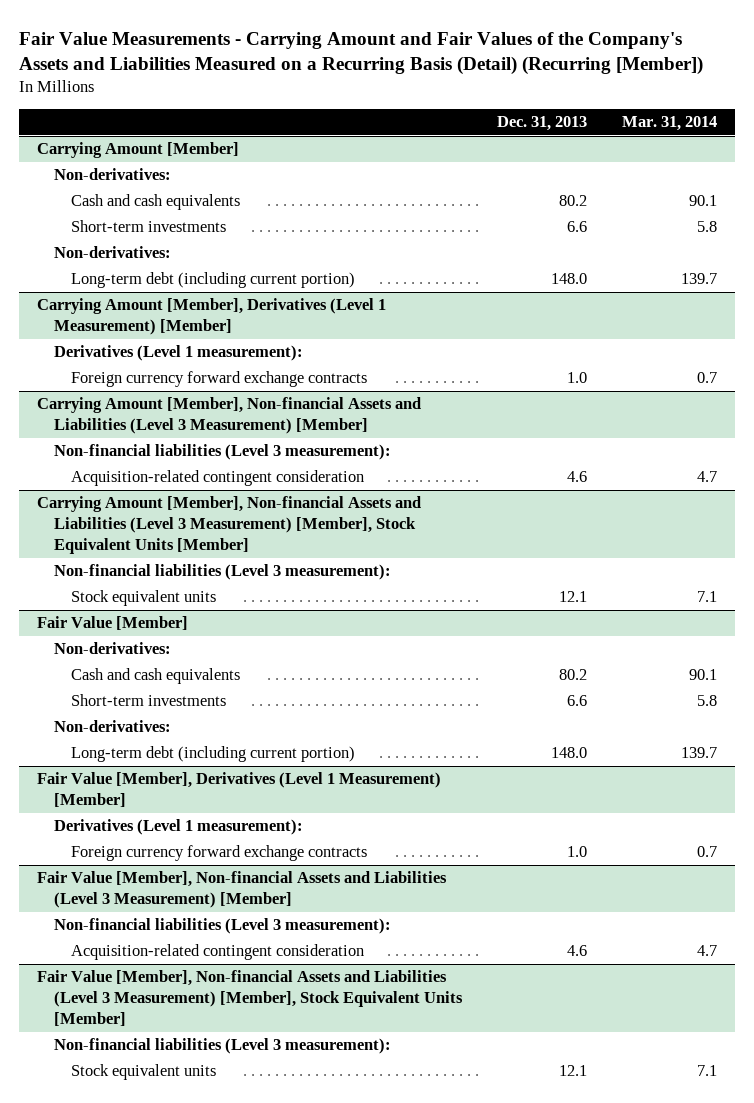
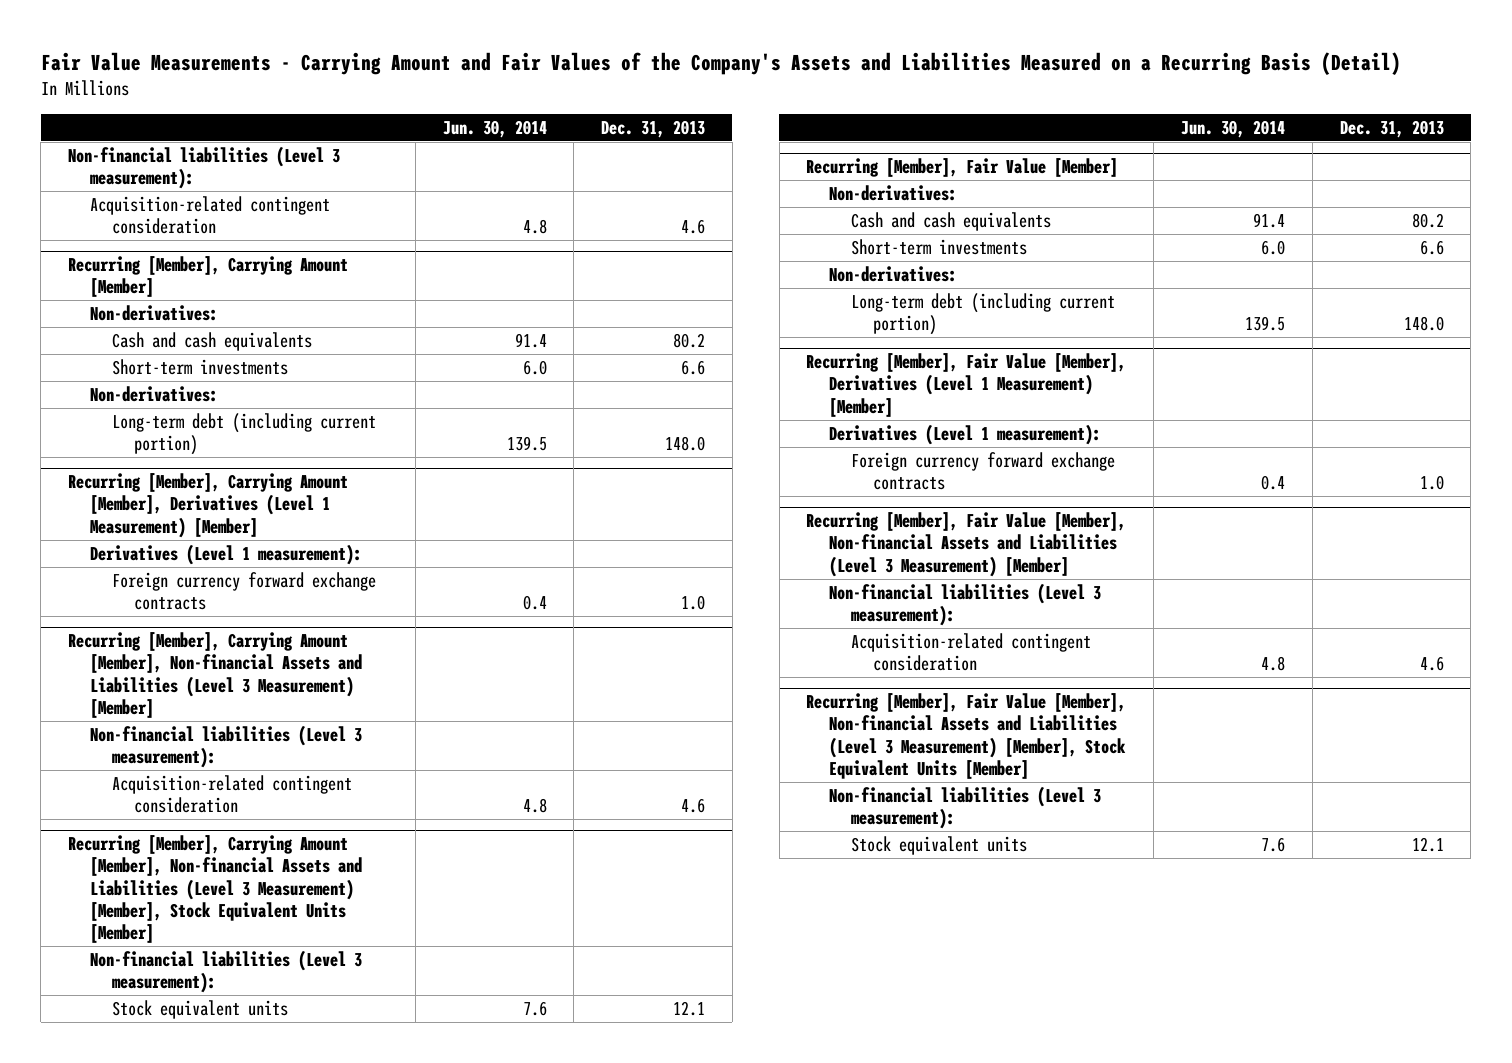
[18,31,703,76] Fair Value Measurements - Carrying Amount and Fair Values of the Company's Assets and Liabilities Measured on a Recurring Basis (Detail) (Recurring [Member]) -> [40,51,1401,75] Fair Value Measurements - Carrying Amount and Fair Values of the Company's Assets and Liabilities Measured on a Recurring Basis (Detail)
[622,116,718,132] Mar. 31, 2014 -> none
none -> [442,119,547,138] Jun. 30, 2014
none -> [68,146,341,190] Non-financial liabilities (Level 3 measurement):
none -> [90,196,331,235] Acquisition-related contingent consideration
[36,142,239,159] Carrying Amount [Member] -> [68,256,349,298] Recurring [Member], Carrying Amount [Member]
[36,298,386,336] Carrying Amount [Member], Derivatives (Level 1 Measurement) [Member] -> [68,473,349,538] Recurring [Member], Carrying Amount [Member], Derivatives (Level 1 Measurement) [Member]
[36,397,421,435] Carrying Amount [Member], Non-financial Assets and Liabilities (Level 3 Measurement) [Member] -> [68,632,363,718] Recurring [Member], Carrying Amount [Member], Non-financial Assets and Liabilities (Level 3 Measurement) [Member]
[36,496,421,555] Carrying Amount [Member], Non-financial Assets and Liabilities (Level 3 Measurement) [Member], Stock Equivalent Units [Member] -> [68,835,363,944] Recurring [Member], Carrying Amount [Member], Non-financial Assets and Liabilities (Level 3 Measurement) [Member], Stock Equivalent Units [Member]
[36,616,188,631] Fair Value [Member] -> [806,158,1119,178] Recurring [Member], Fair Value [Member]
[36,772,441,808] Fair Value [Member], Derivatives (Level 1 Measurement) [Member] -> [806,353,1127,417] Recurring [Member], Fair Value [Member], Derivatives (Level 1 Measurement) [Member]
[36,871,447,909] Fair Value [Member], Non-financial Assets and Liabilities (Level 3 Measurement) [Member] -> [806,512,1127,577] Recurring [Member], Fair Value [Member], Non-financial Assets and Liabilities (Level 3 Measurement) [Member]
[36,970,463,1027] Fair Value [Member], Non-financial Assets and Liabilities (Level 3 Measurement) [Member], Stock Equivalent Units [Member] -> [806,693,1127,779] Recurring [Member], Fair Value [Member], Non-financial Assets and Liabilities (Level 3 Measurement) [Member], Stock Equivalent Units [Member]

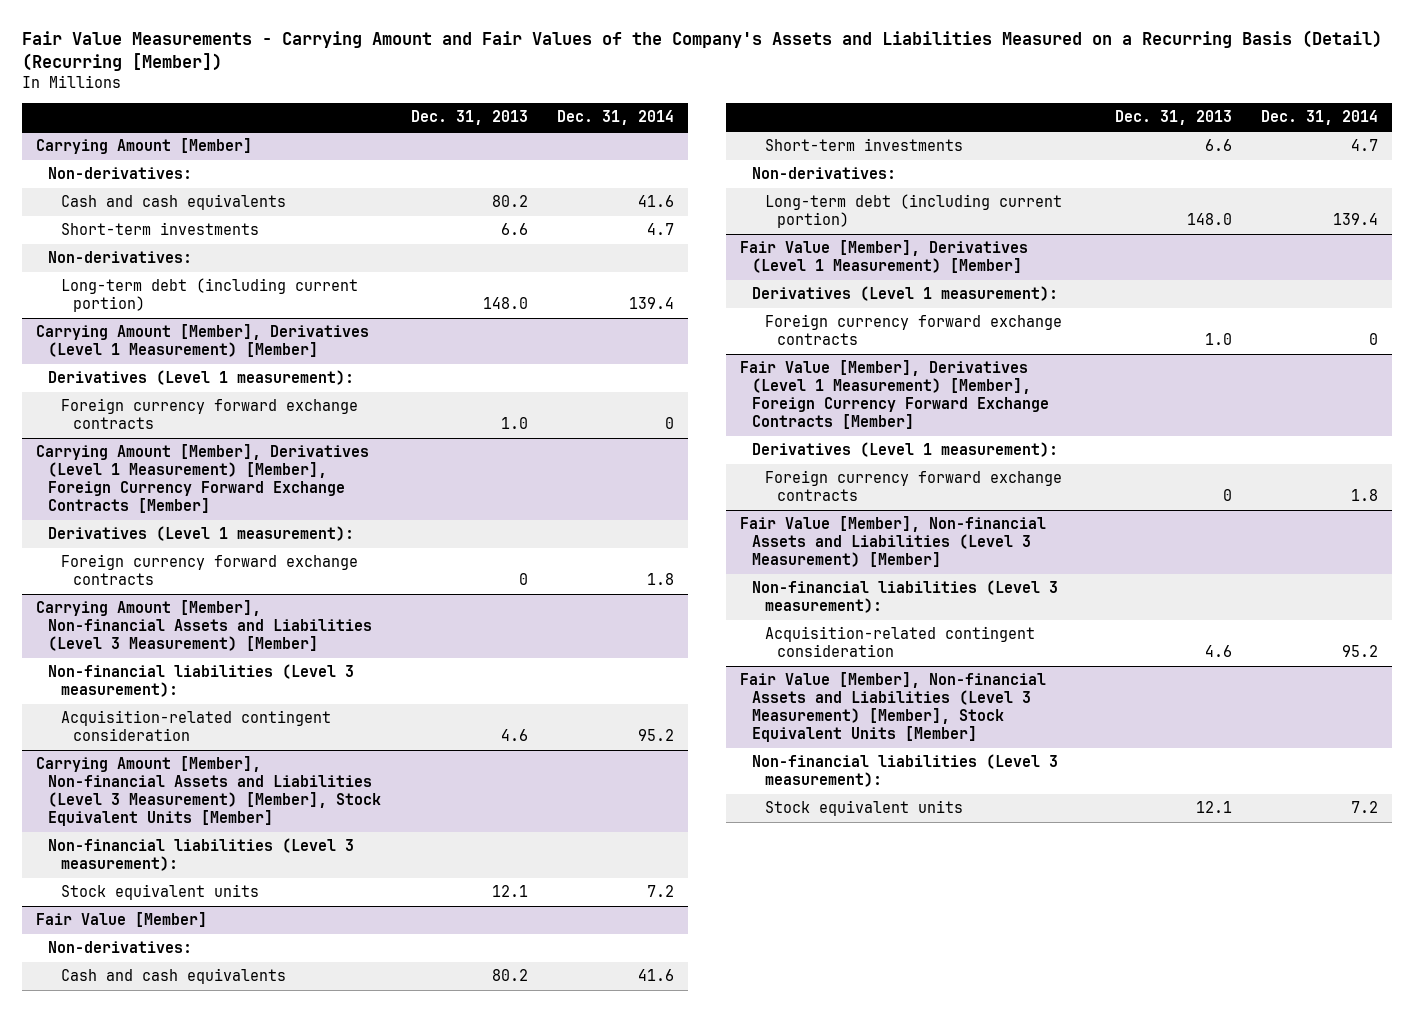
[40,51,1401,75] Fair Value Measurements - Carrying Amount and Fair Values of the Company's Assets and Liabilities Measured on a Recurring Basis (Detail) -> [21,29,1382,71] Fair Value Measurements - Carrying Amount and Fair Values of the Company's Assets and Liabilities Measured on a Recurring Basis (Detail) (Recurring [Member])
[442,119,547,138] Jun. 30, 2014 -> none
none -> [556,110,674,126] Dec. 31, 2014
[68,146,341,190] Non-financial liabilities (Level 3 measurement): -> none
[90,196,331,235] Acquisition-related contingent consideration -> none
[68,256,349,298] Recurring [Member], Carrying Amount [Member] -> [36,138,253,155] Carrying Amount [Member]
[68,473,349,538] Recurring [Member], Carrying Amount [Member], Derivatives (Level 1 Measurement) [Member] -> [36,324,370,358] Carrying Amount [Member], Derivatives (Level 1 Measurement) [Member]
none -> [36,444,370,514] Carrying Amount [Member], Derivatives (Level 1 Measurement) [Member], Foreign Currency Forward Exchange Contracts [Member]
none -> [48,526,355,542] Derivatives (Level 1 measurement):
none -> [60,554,358,586] Foreign currency forward exchange contracts
[68,632,363,718] Recurring [Member], Carrying Amount [Member], Non-financial Assets and Liabilities (Level 3 Measurement) [Member] -> [36,600,373,652] Carrying Amount [Member], Non-financial Assets and Liabilities (Level 3 Measurement) [Member]
[68,835,363,944] Recurring [Member], Carrying Amount [Member], Non-financial Assets and Liabilities (Level 3 Measurement) [Member], Stock Equivalent Units [Member] -> [36,756,382,827] Carrying Amount [Member], Non-financial Assets and Liabilities (Level 3 Measurement) [Member], Stock Equivalent Units [Member]
[806,158,1119,178] Recurring [Member], Fair Value [Member] -> [36,912,208,928] Fair Value [Member]
[806,353,1127,417] Recurring [Member], Fair Value [Member], Derivatives (Level 1 Measurement) [Member] -> [740,240,1029,274] Fair Value [Member], Derivatives (Level 1 Measurement) [Member]
none -> [740,360,1050,430] Fair Value [Member], Derivatives (Level 1 Measurement) [Member], Foreign Currency Forward Exchange Contracts [Member]
none -> [752,442,1059,458] Derivatives (Level 1 measurement):
none -> [764,470,1062,502] Foreign currency forward exchange contracts
[806,512,1127,577] Recurring [Member], Fair Value [Member], Non-financial Assets and Liabilities (Level 3 Measurement) [Member] -> [740,516,1047,568] Fair Value [Member], Non-financial Assets and Liabilities (Level 3 Measurement) [Member]
[806,693,1127,779] Recurring [Member], Fair Value [Member], Non-financial Assets and Liabilities (Level 3 Measurement) [Member], Stock Equivalent Units [Member] -> [740,672,1047,743] Fair Value [Member], Non-financial Assets and Liabilities (Level 3 Measurement) [Member], Stock Equivalent Units [Member]

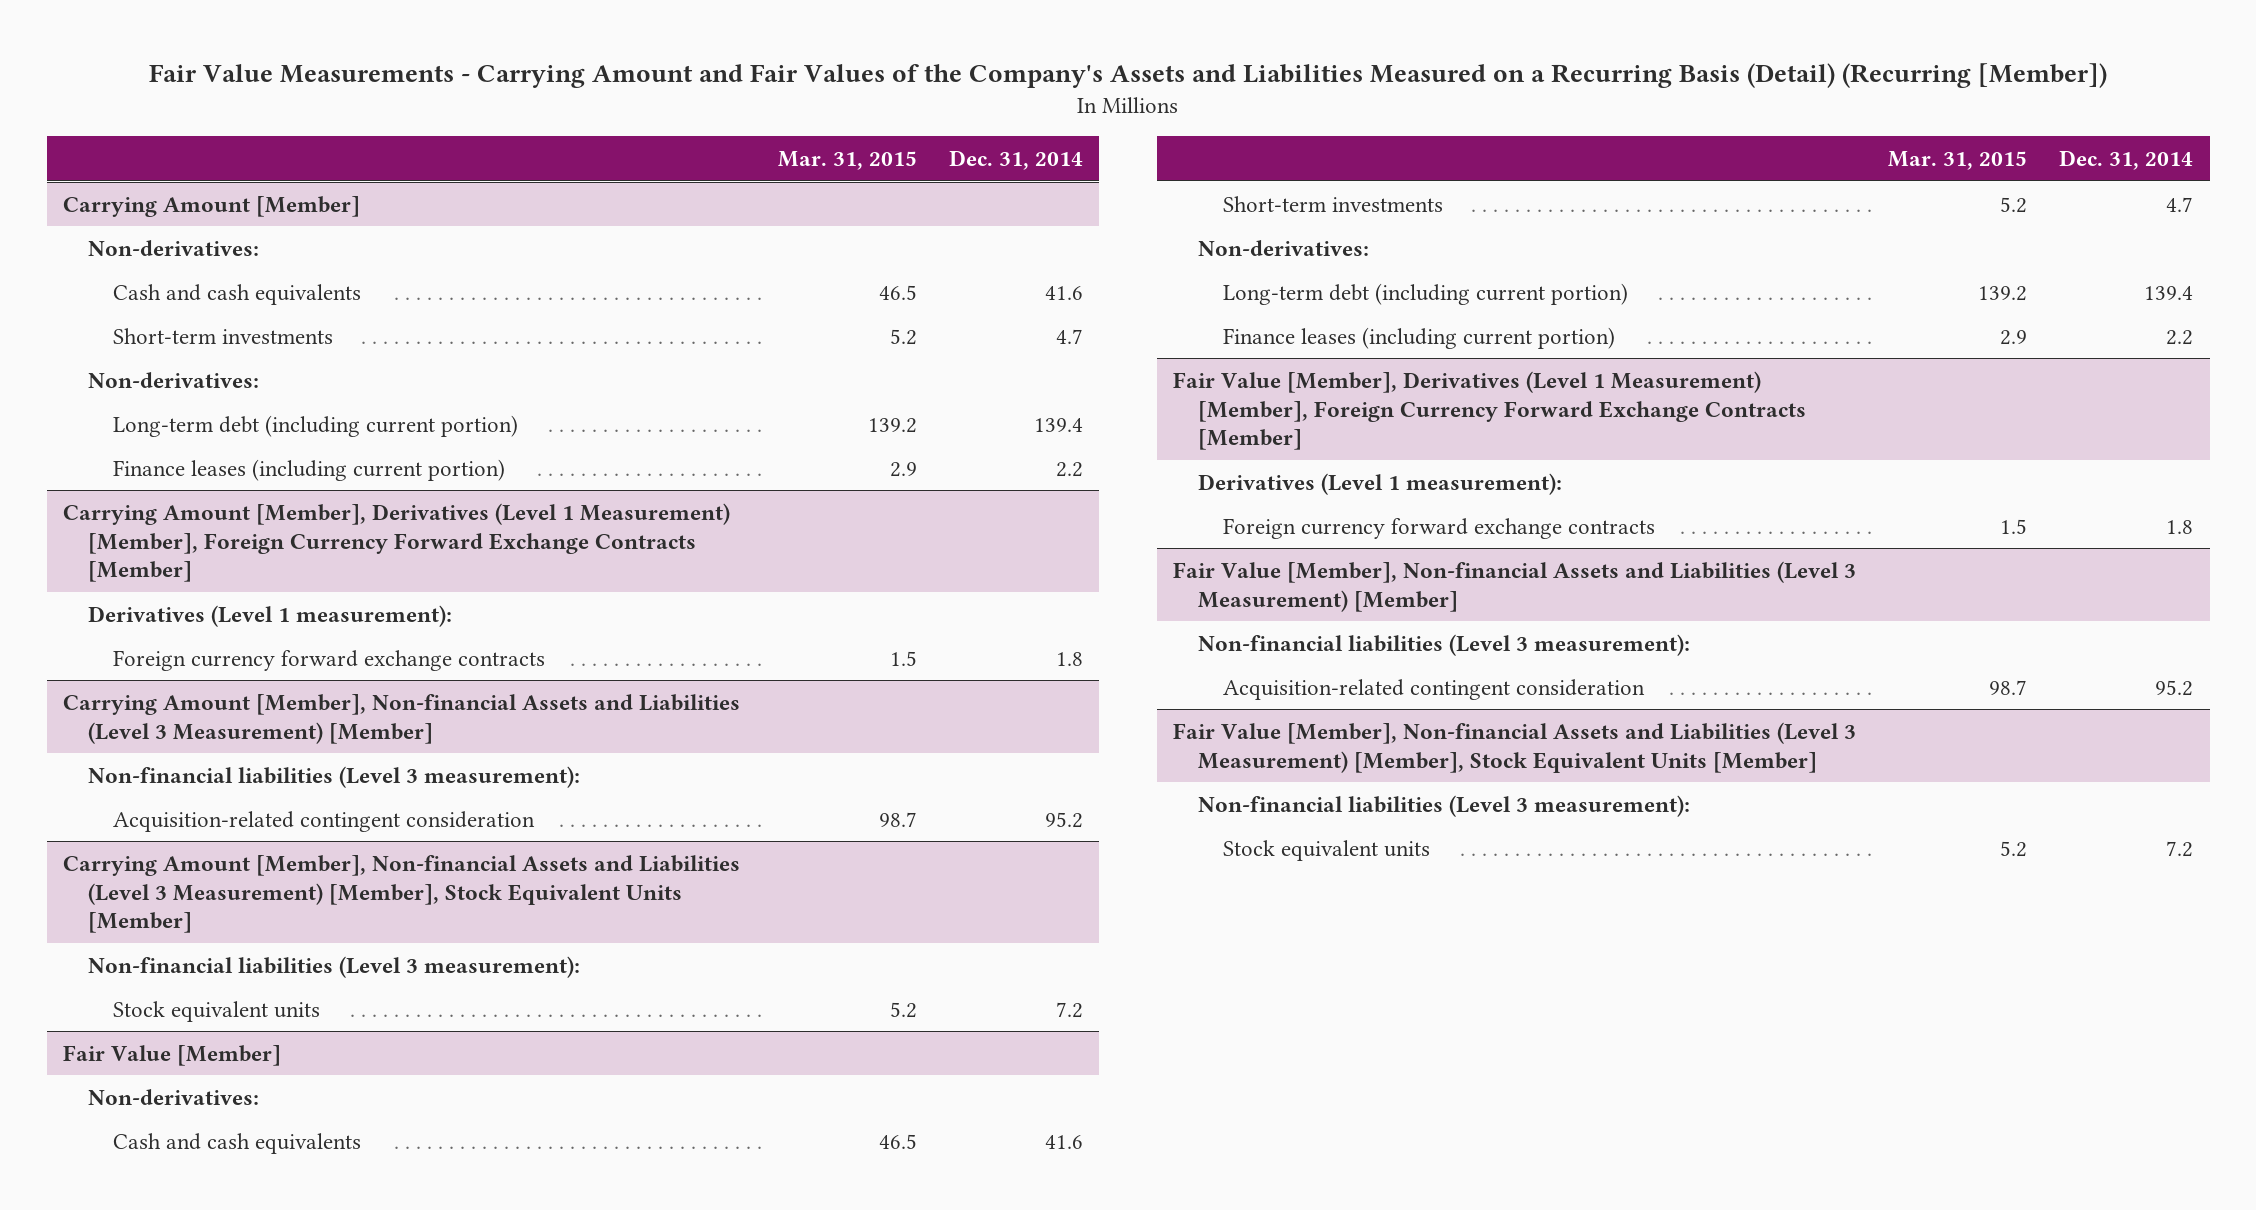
[410,110,528,126] Dec. 31, 2013 -> none
none -> [777,150,917,170] Mar. 31, 2015
[36,324,370,358] Carrying Amount [Member], Derivatives (Level 1 Measurement) [Member] -> none
[48,370,355,386] Derivatives (Level 1 measurement): -> none
[60,398,358,430] Foreign currency forward exchange contracts -> none
none -> [112,458,505,481] Finance leases (including current portion)
[740,240,1029,274] Fair Value [Member], Derivatives (Level 1 Measurement) [Member] -> none
[752,286,1059,302] Derivatives (Level 1 measurement): -> none
[764,314,1062,346] Foreign currency forward exchange contracts -> none
none -> [1223,326,1616,349] Finance leases (including current portion)

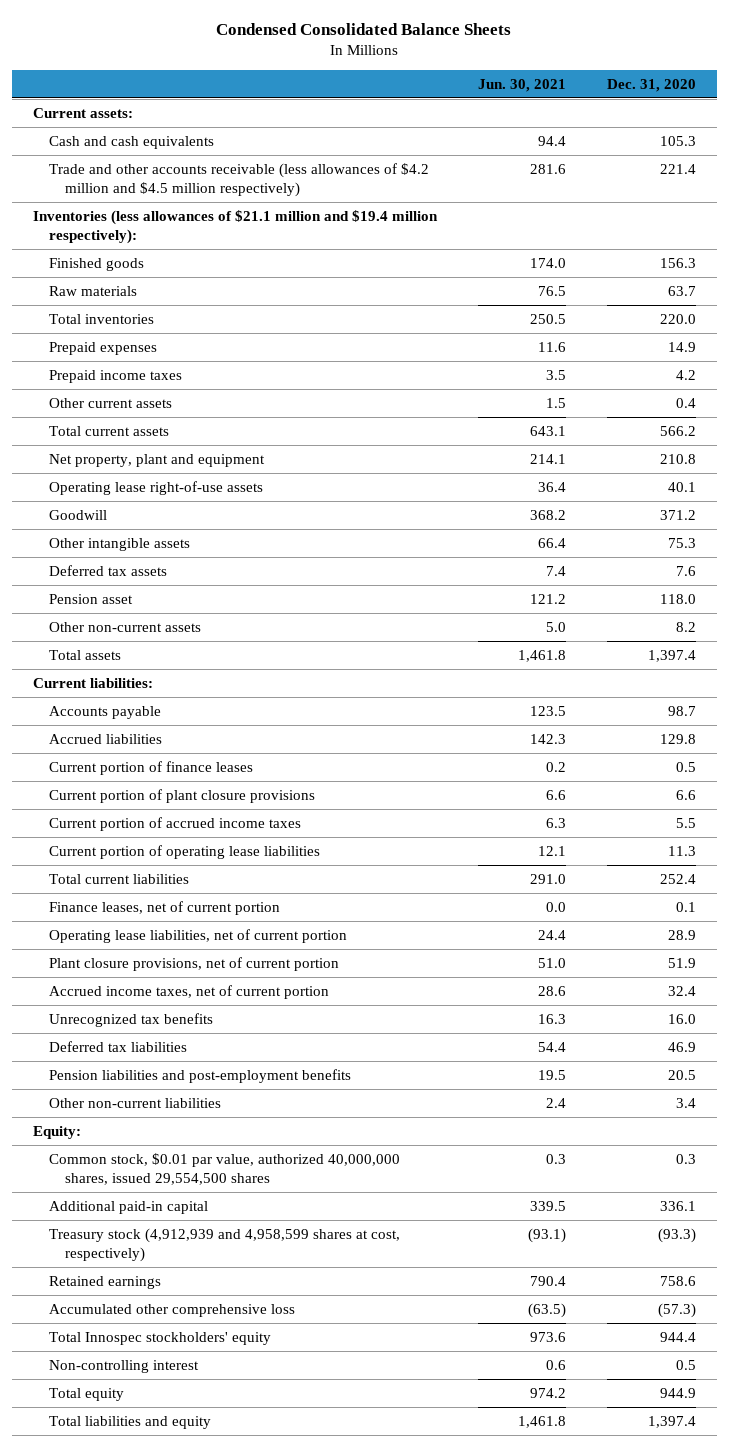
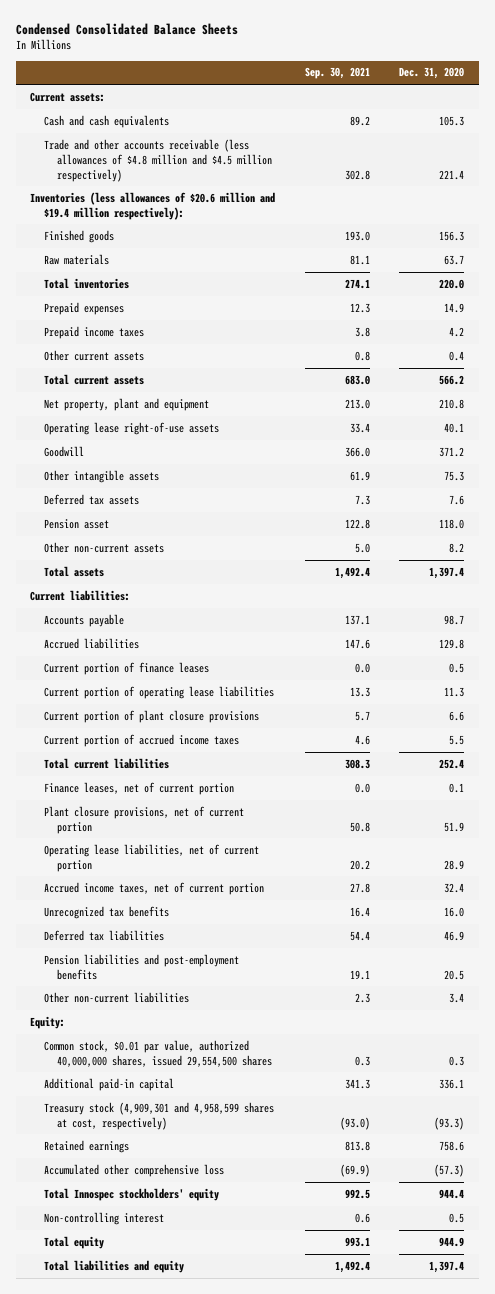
[477,78,566,92] Jun. 30, 2021 -> none
none -> [304,67,370,80] Sep. 30, 2021
[48,162,429,197] Trade and other accounts receivable (less allowances of $4.2 million and $4.5 million respectively) -> [43,138,273,182] Trade and other accounts receivable (less allowances of $4.8 million and $4.5 million respectively)
[32,209,438,244] Inventories (less allowances of $21.1 million and $19.4 million respectively): -> [30,191,276,220] Inventories (less allowances of $20.6 million and $19.4 million respectively):
[48,844,320,859] Current portion of operating lease liabilities -> [43,685,274,699] Current portion of operating lease liabilities
[48,928,347,943] Operating lease liabilities, net of current portion -> [43,843,259,872] Operating lease liabilities, net of current portion
[48,1227,400,1262] Treasury stock (4,912,939 and 4,958,599 shares at cost, respectively) -> [43,1101,274,1130] Treasury stock (4,909,301 and 4,958,599 shares at cost, respectively)

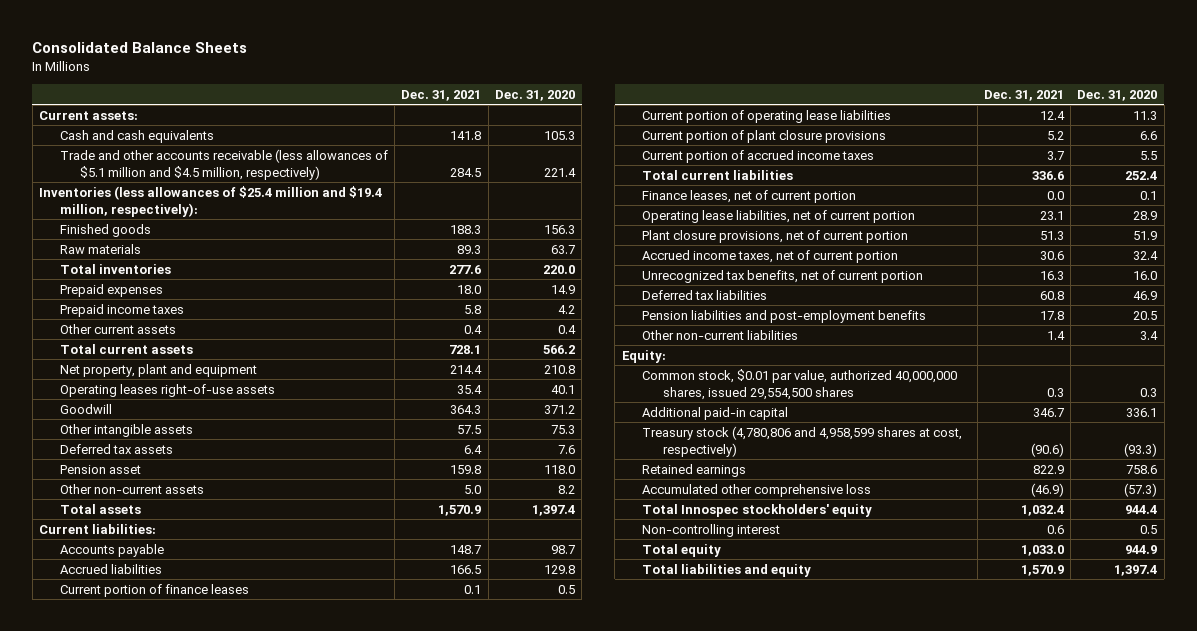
[15,22,238,35] Condensed Consolidated Balance Sheets -> [32,41,248,53] Consolidated Balance Sheets
[304,67,370,80] Sep. 30, 2021 -> none
none -> [401,89,482,101] Dec. 31, 2021
[43,138,273,182] Trade and other accounts receivable (less allowances of $4.8 million and $4.5 million respectively) -> [59,148,388,180] Trade and other accounts receivable (less allowances of $5.1 million and $4.5 million, respectively)
[30,191,276,220] Inventories (less allowances of $20.6 million and $19.4 million respectively): -> [39,185,383,217] Inventories (less allowances of $25.4 million and $19.4 million, respectively):
[43,421,219,435] Operating lease right-of-use assets -> [59,383,275,397] Operating leases right-of-use assets
[43,805,244,834] Plant closure provisions, net of current portion -> [642,229,909,243] Plant closure provisions, net of current portion
[43,905,169,919] Unrecognized tax benefits -> [642,269,924,283] Unrecognized tax benefits, net of current portion
[43,1101,274,1130] Treasury stock (4,909,301 and 4,958,599 shares at cost, respectively) -> [642,425,963,457] Treasury stock (4,780,806 and 4,958,599 shares at cost, respectively)

